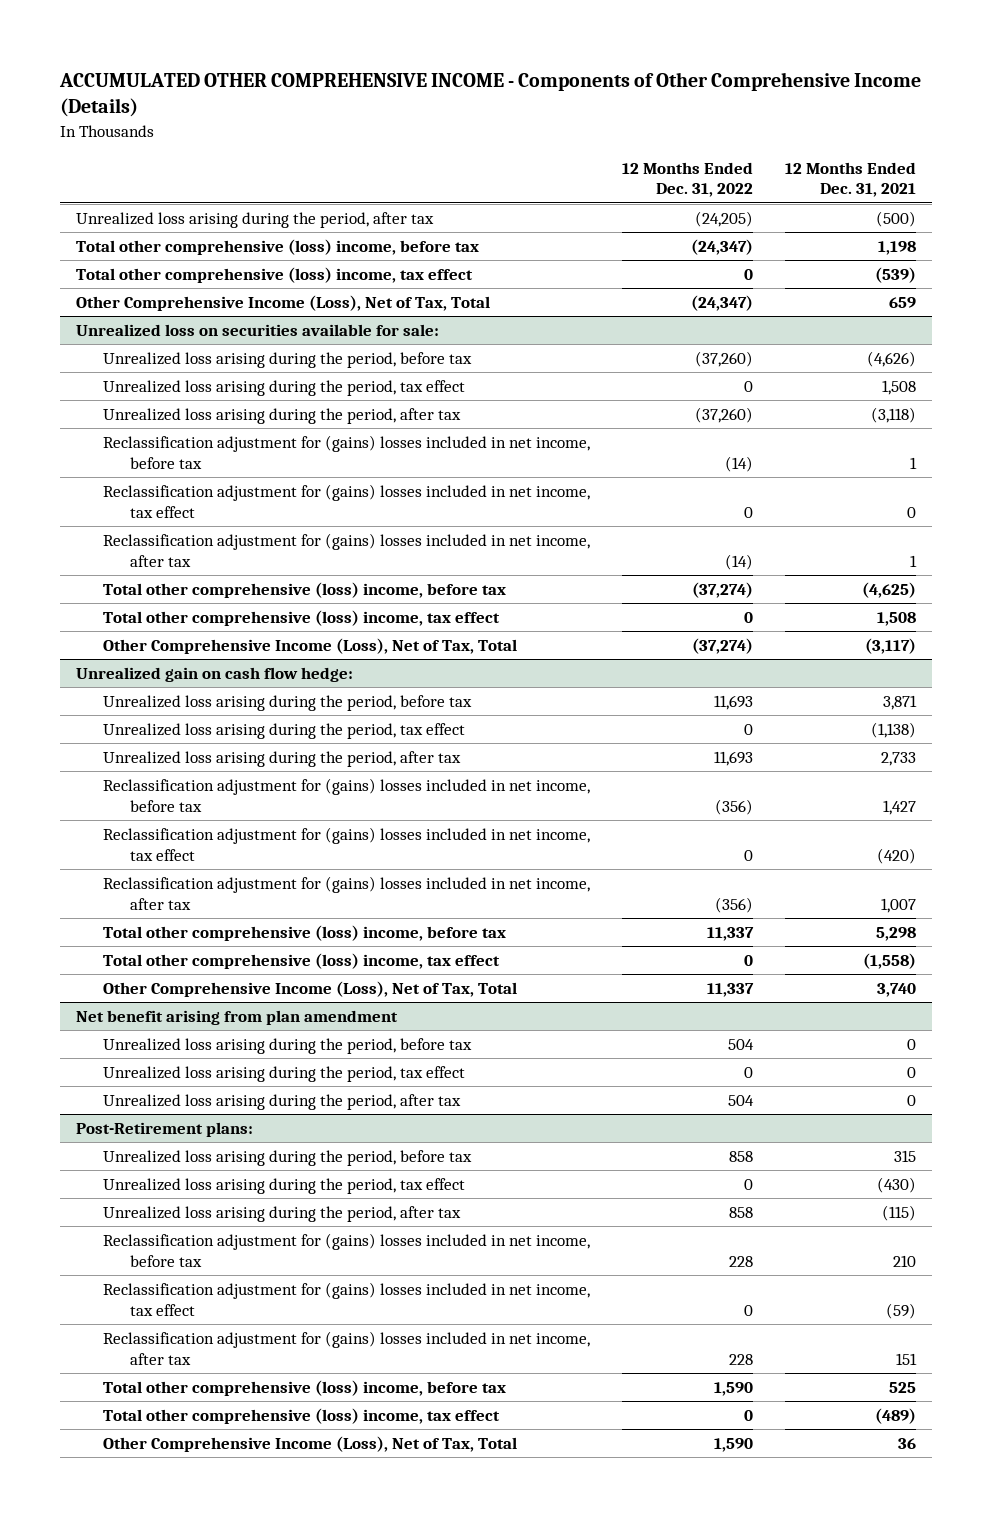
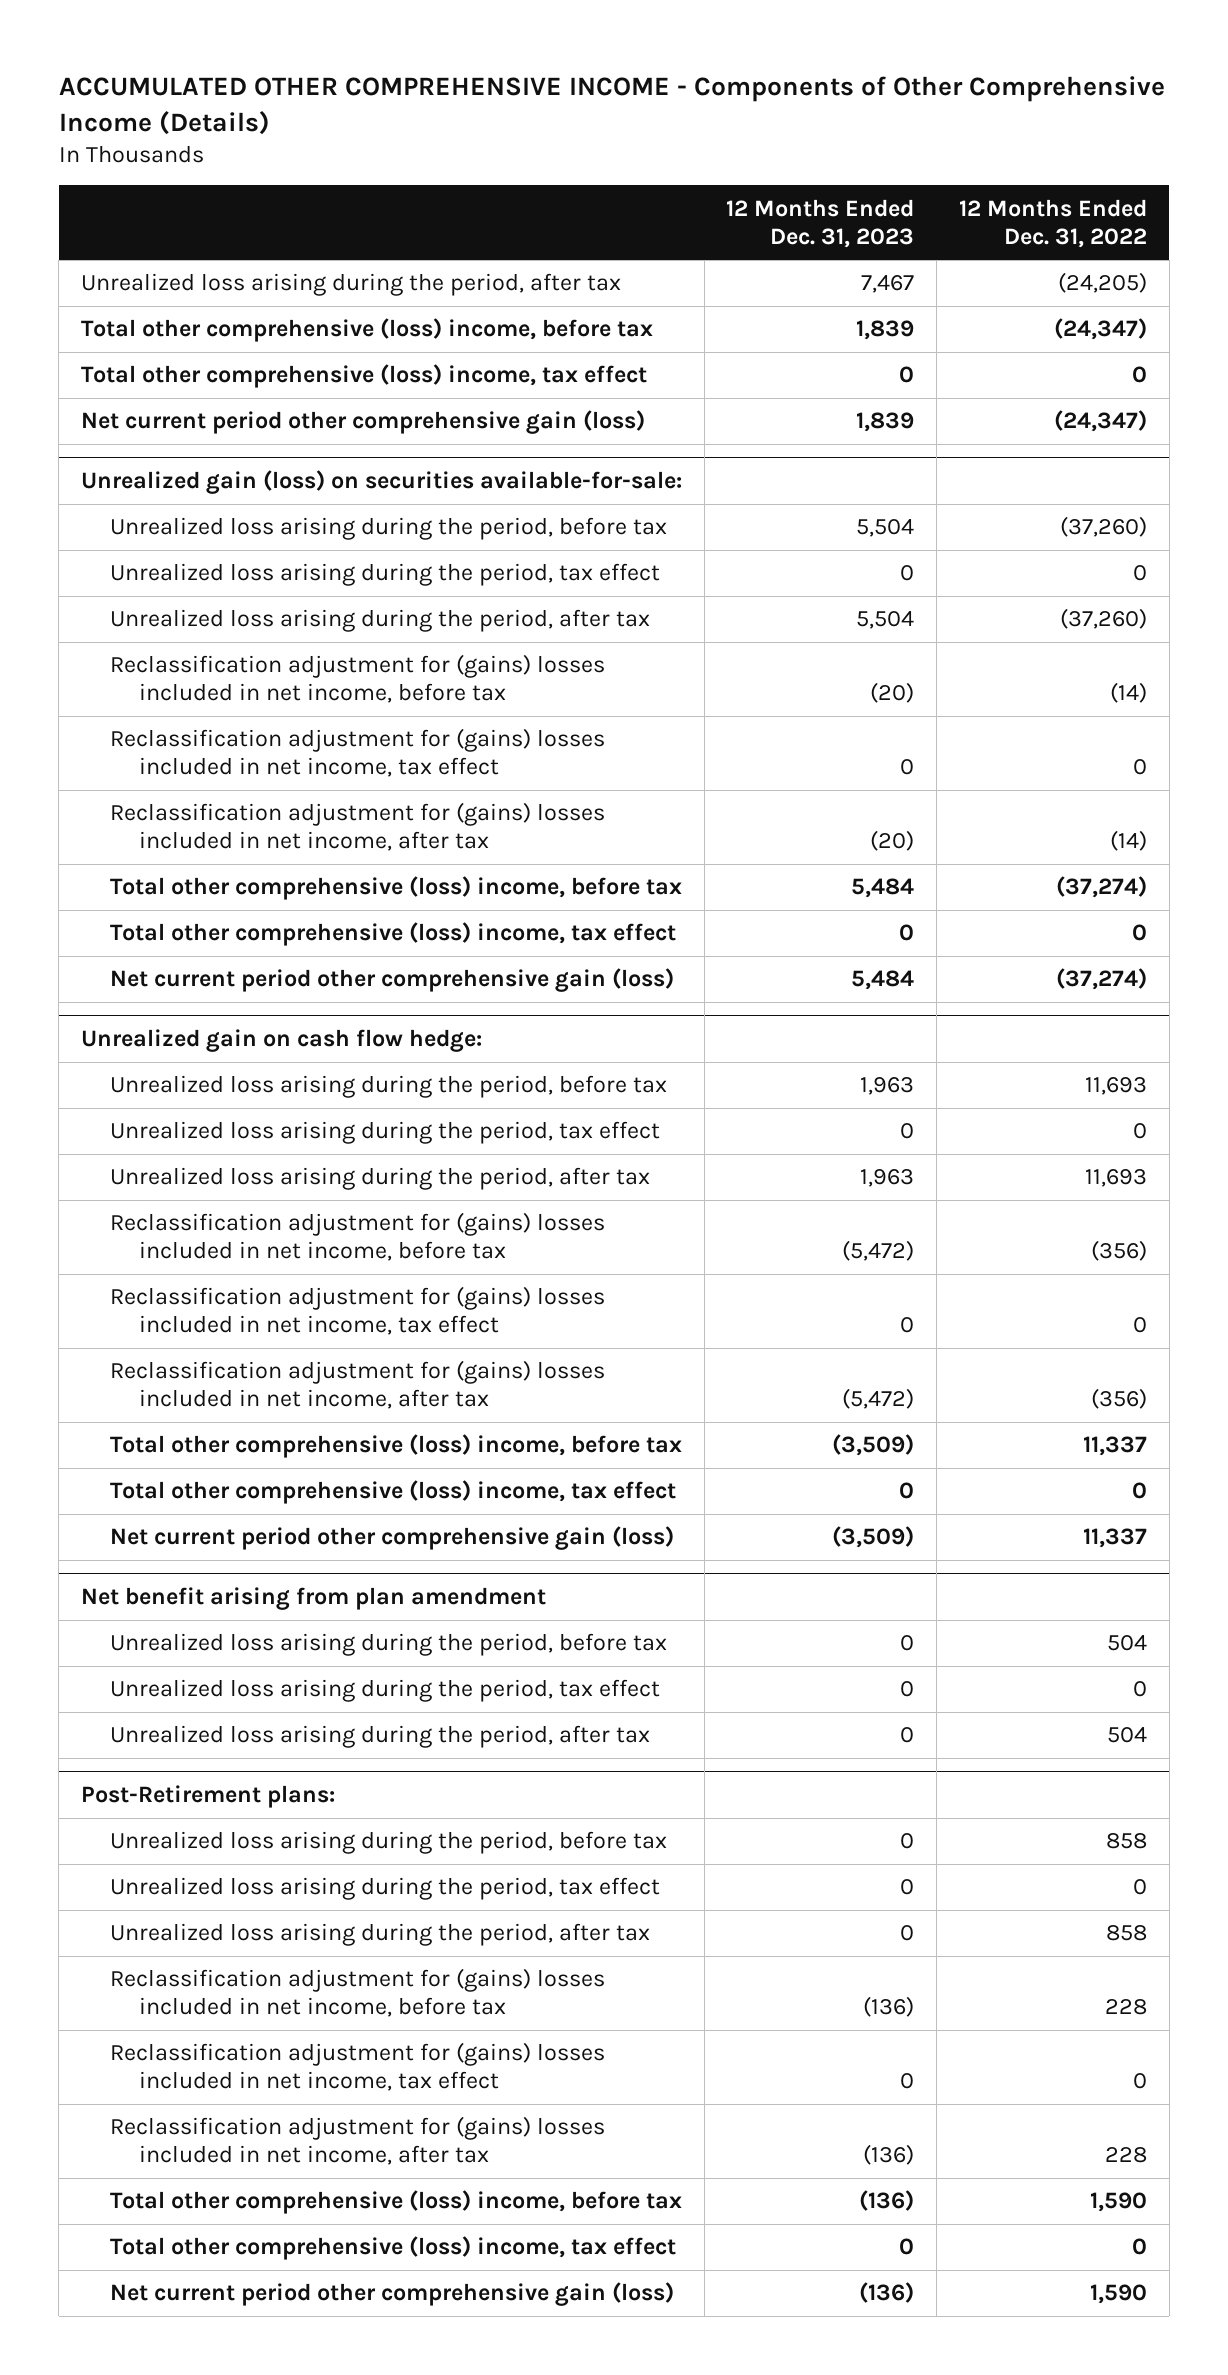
[785,161,917,198] 12 Months Ended Dec. 31, 2021 -> none
none -> [726,198,915,248] 12 Months Ended Dec. 31, 2023
[76,294,491,311] Other Comprehensive Income (Loss), Net of Tax, Total -> [80,410,645,435] Net current period other comprehensive gain (loss)
[76,323,440,336] Unrealized loss on securities available for sale: -> [80,470,682,495] Unrealized gain (loss) on securities available-for-sale:
[103,637,518,654] Other Comprehensive Income (Loss), Net of Tax, Total -> [110,968,675,993] Net current period other comprehensive gain (loss)
[103,980,518,997] Other Comprehensive Income (Loss), Net of Tax, Total -> [110,1526,675,1551] Net current period other comprehensive gain (loss)
[103,1435,518,1452] Other Comprehensive Income (Loss), Net of Tax, Total -> [110,2282,675,2307] Net current period other comprehensive gain (loss)

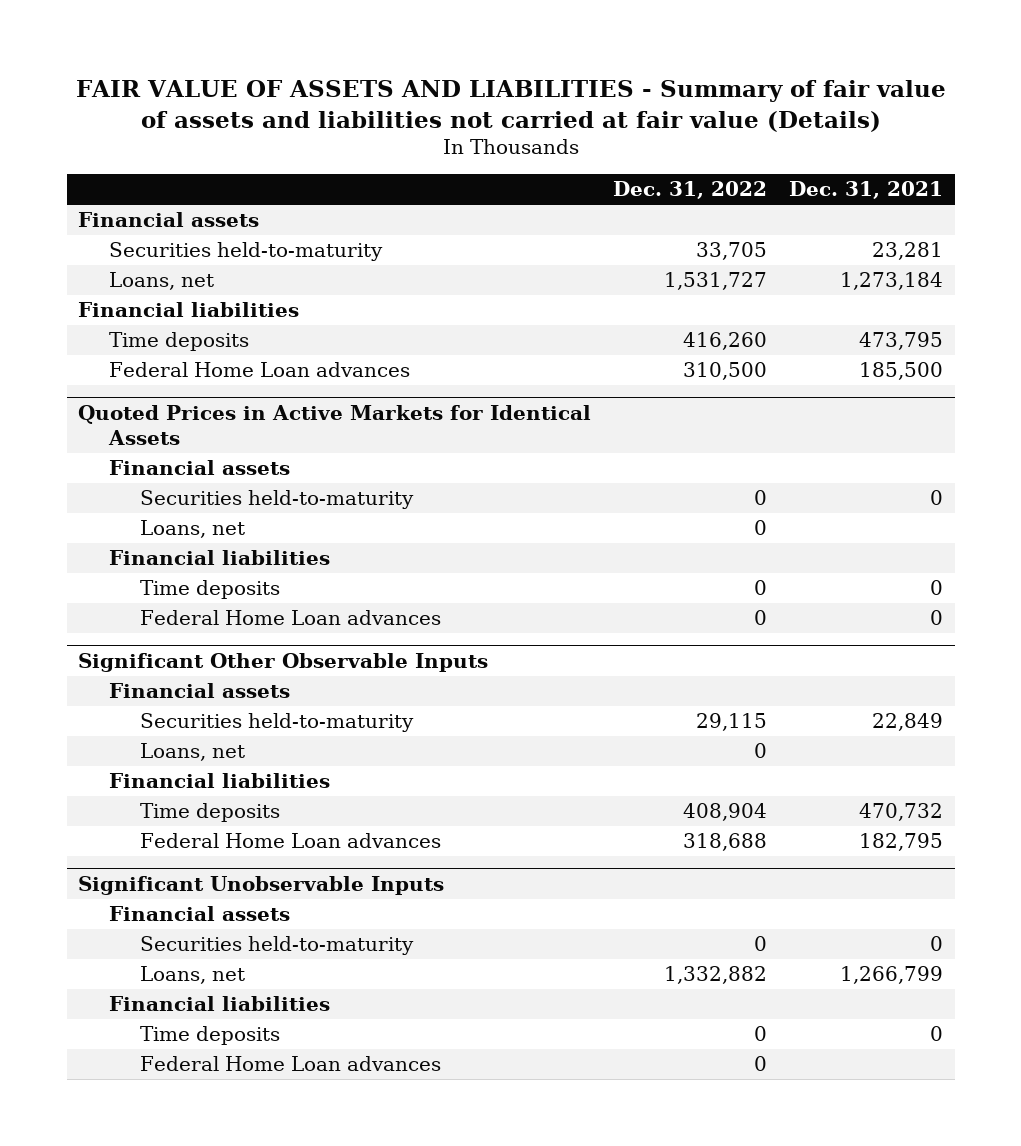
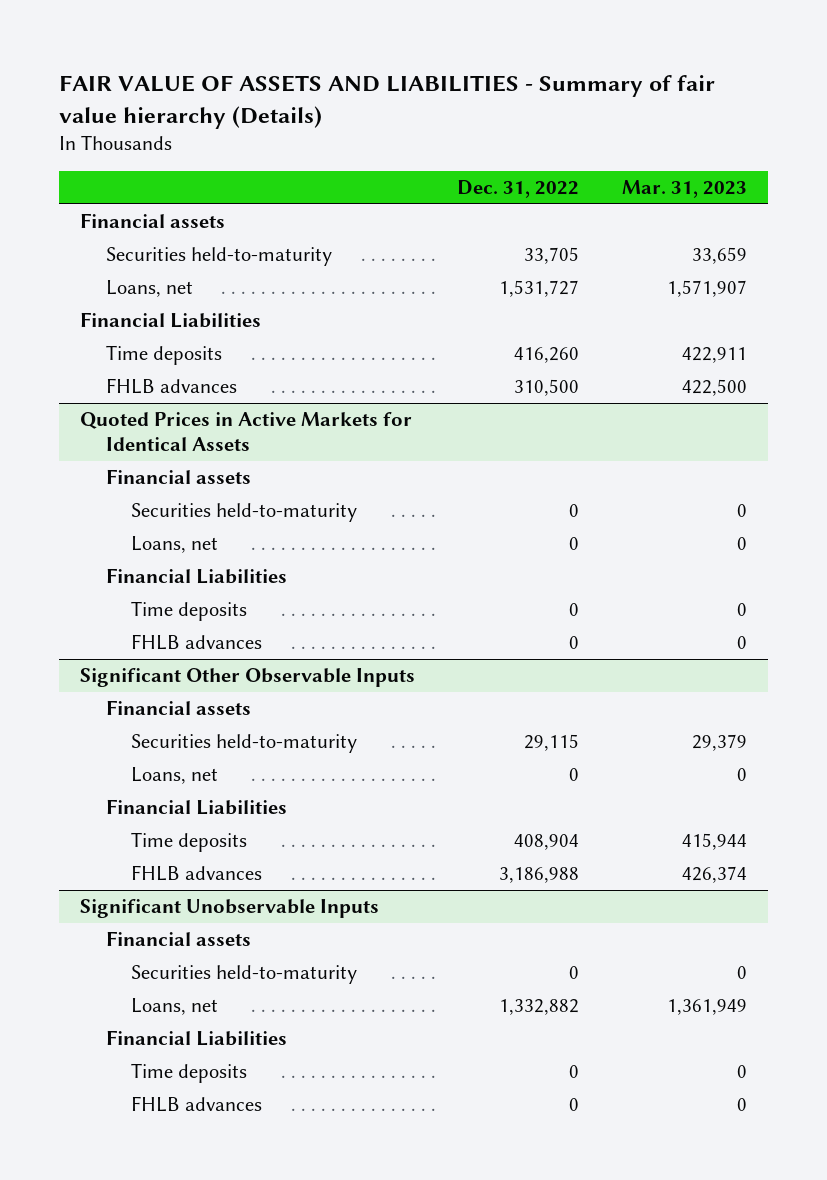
[75,80,946,132] FAIR VALUE OF ASSETS AND LIABILITIES - Summary of fair value of assets and liabilities not carried at fair value (Details) -> [59,74,716,129] FAIR VALUE OF ASSETS AND LIABILITIES - Summary of fair value hierarchy (Details)
[789,181,944,200] Dec. 31, 2021 -> none
none -> [621,179,747,198] Mar. 31, 2023
[77,302,299,318] Financial liabilities -> [80,312,262,329] Financial Liabilities
[108,362,410,378] Federal Home Loan advances -> [105,378,237,395] FHLB advances
[108,550,330,566] Financial liabilities -> [105,568,287,585] Financial Liabilities
[139,610,441,626] Federal Home Loan advances -> [131,634,263,651] FHLB advances
[108,773,330,789] Financial liabilities -> [105,799,287,816] Financial Liabilities
[139,833,441,849] Federal Home Loan advances -> [131,865,263,882] FHLB advances
[683,833,768,852] 318,688 -> [499,867,580,884] 3,186,988
[108,996,330,1012] Financial liabilities -> [105,1030,287,1047] Financial Liabilities
[139,1056,441,1072] Federal Home Loan advances -> [131,1096,263,1113] FHLB advances

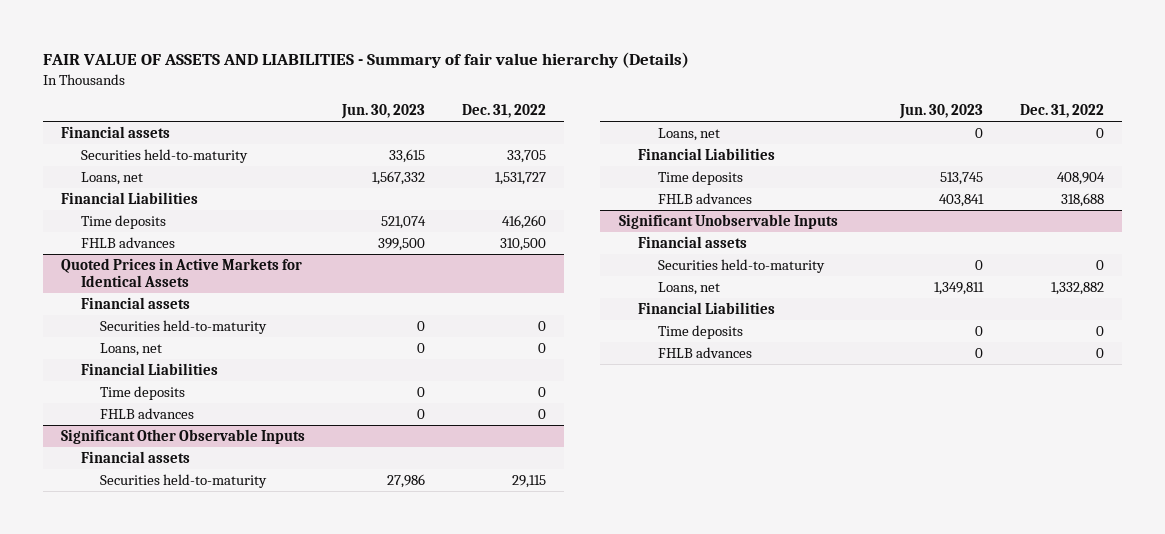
[621,179,747,198] Mar. 31, 2023 -> none
none -> [341,103,426,119] Jun. 30, 2023
[499,867,580,884] 3,186,988 -> [1060,192,1104,207] 318,688

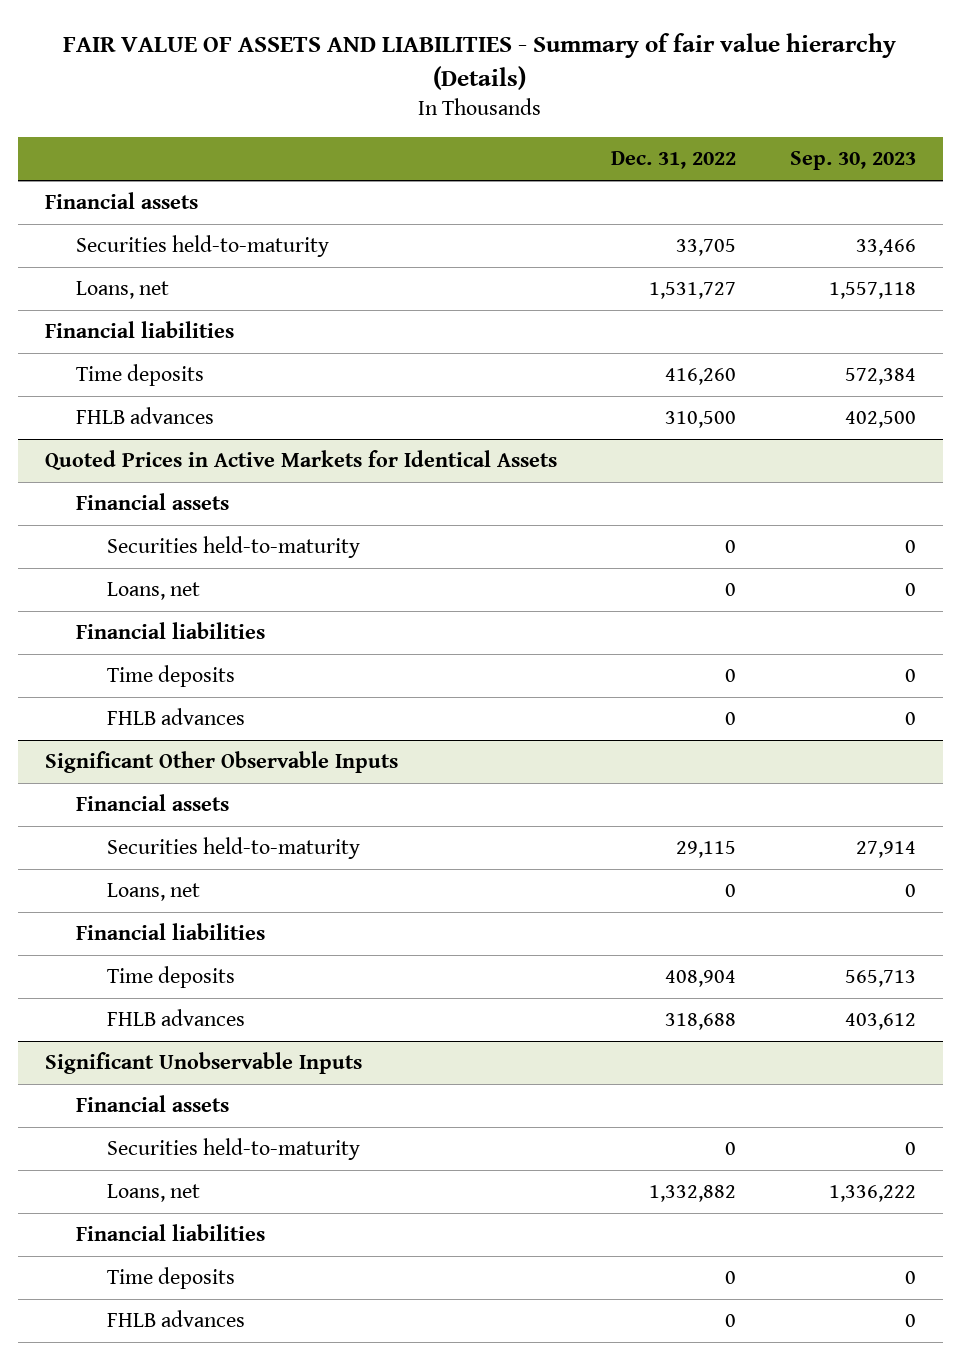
[341,103,426,119] Jun. 30, 2023 -> none
none -> [789,151,916,171] Sep. 30, 2023
[61,191,199,204] Financial Liabilities -> [44,321,234,339] Financial liabilities
[80,362,218,375] Financial Liabilities -> [76,622,266,640] Financial liabilities
[638,147,776,160] Financial Liabilities -> [76,923,266,941] Financial liabilities
[638,301,776,314] Financial Liabilities -> [76,1224,266,1242] Financial liabilities

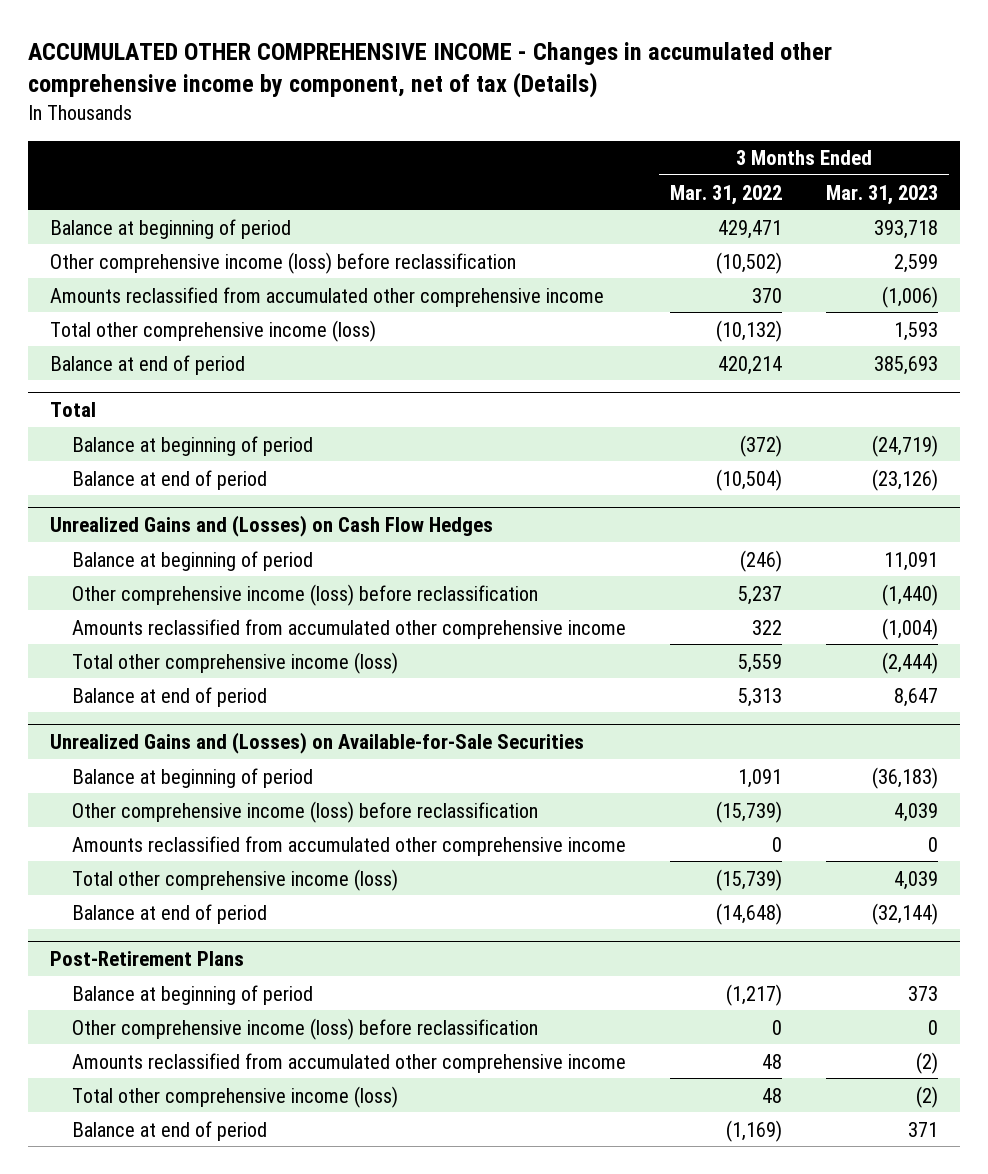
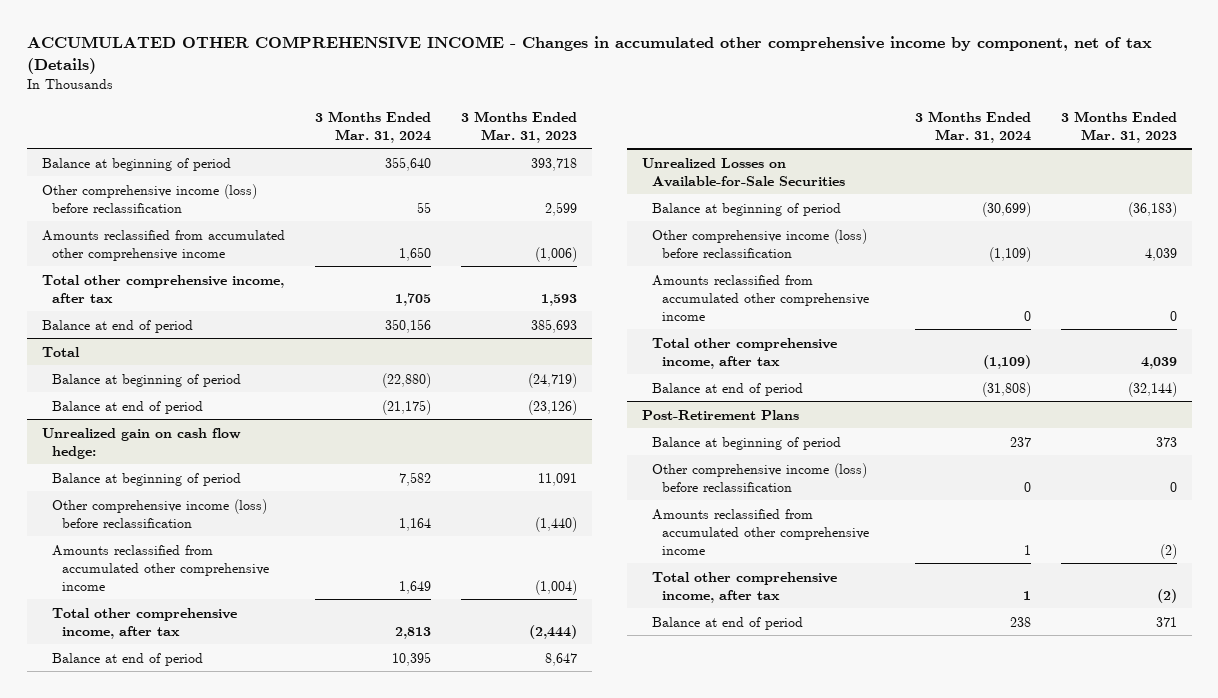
[670,184,783,205] Mar. 31, 2022 -> none
none -> [314,110,431,143] 3 Months Ended Mar. 31, 2024
[49,319,376,342] Total other comprehensive income (loss) -> [41,274,284,303] Total other comprehensive income, after tax
[49,515,493,538] Unrealized Gains and (Losses) on Cash Flow Hedges -> [41,427,241,459] Unrealized gain on cash flow hedge:
[72,651,399,674] Total other comprehensive income (loss) -> [51,607,237,639] Total other comprehensive income, after tax
[49,732,584,755] Unrealized Gains and (Losses) on Available-for-Sale Securities -> [641,157,845,187] Unrealized Losses on Available-for-Sale Securities
[72,868,399,891] Total other comprehensive income (loss) -> [651,337,837,369] Total other comprehensive income, after tax
[72,1085,399,1108] Total other comprehensive income (loss) -> [651,571,837,603] Total other comprehensive income, after tax

